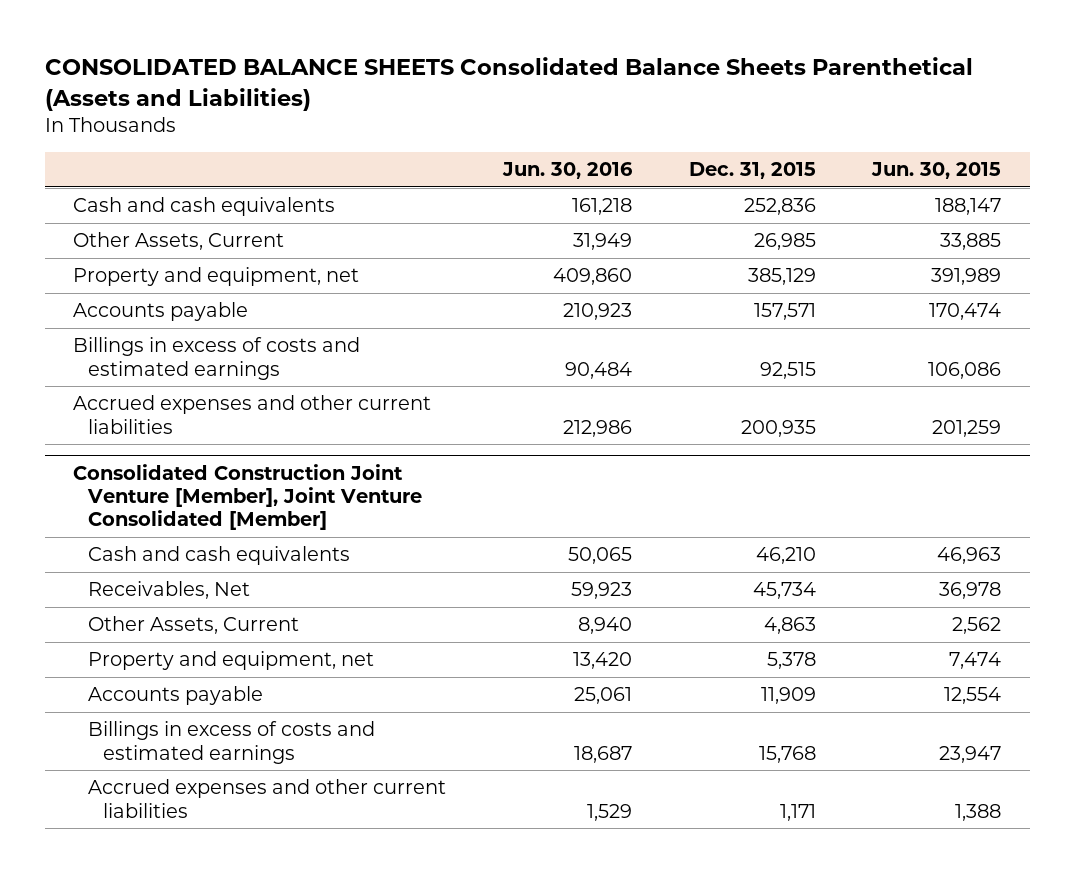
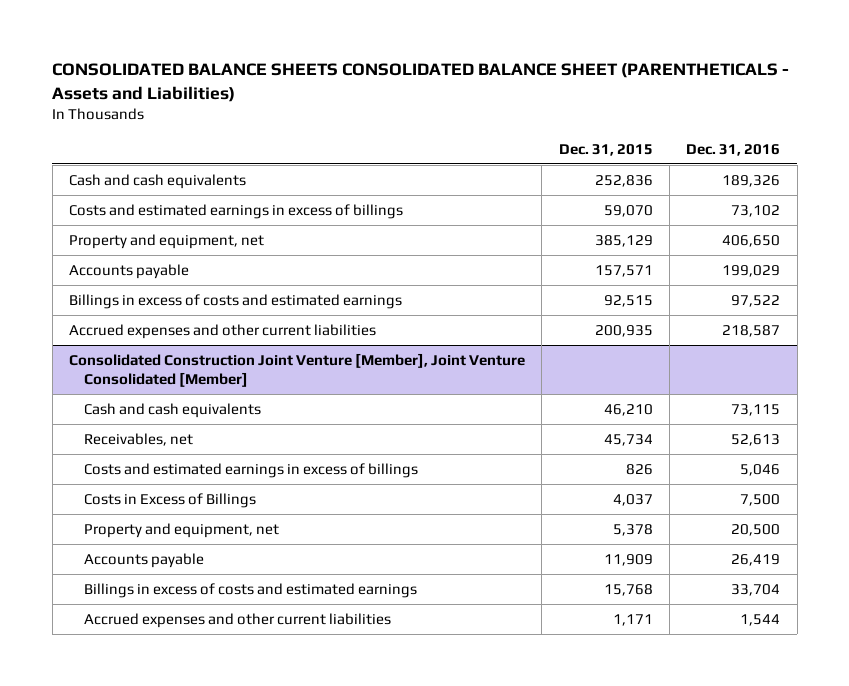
[44,57,973,111] CONSOLIDATED BALANCE SHEETS Consolidated Balance Sheets Parenthetical (Assets and Liabilities) -> [52,63,790,102] CONSOLIDATED BALANCE SHEETS CONSOLIDATED BALANCE SHEET (PARENTHETICALS - Assets and Liabilities)
[501,162,633,180] Jun. 30, 2016 -> none
[871,162,1002,180] Jun. 30, 2015 -> none
none -> [686,143,781,156] Dec. 31, 2016
[72,232,284,251] Other Assets, Current -> none
none -> [68,203,403,219] Costs and estimated earnings in excess of billings
[88,616,300,635] Other Assets, Current -> none
[88,581,251,600] Receivables, Net -> [84,432,194,446] Receivables, net
none -> [84,462,419,478] Costs and estimated earnings in excess of billings
none -> [84,492,257,508] Costs in Excess of Billings

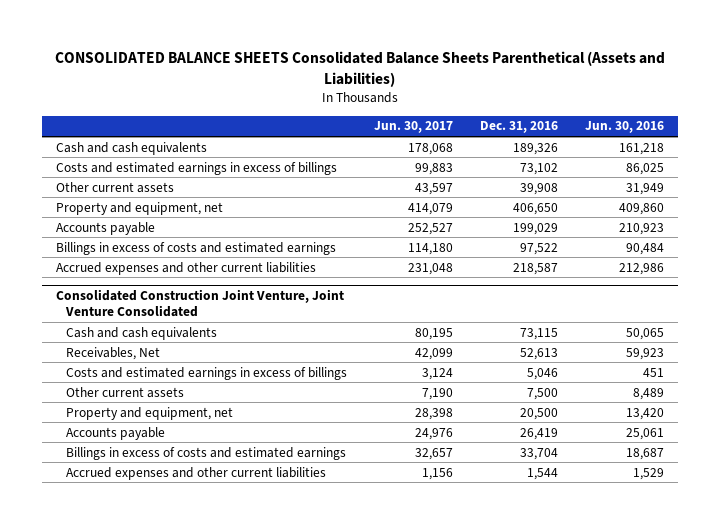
[52,63,790,102] CONSOLIDATED BALANCE SHEETS CONSOLIDATED BALANCE SHEET (PARENTHETICALS - Assets and Liabilities) -> [54,51,665,88] CONSOLIDATED BALANCE SHEETS Consolidated Balance Sheets Parenthetical (Assets and Liabilities)
[558,143,653,156] Dec. 31, 2015 -> none
none -> [374,121,454,134] Jun. 30, 2017
none -> [585,121,665,134] Jun. 30, 2016
none -> [55,181,174,193] Other current assets
[68,352,525,387] Consolidated Construction Joint Venture [Member], Joint Venture Consolidated [Member] -> [55,288,344,317] Consolidated Construction Joint Venture, Joint Venture Consolidated
[84,432,194,446] Receivables, net -> [66,346,161,360] Receivables, Net
[84,492,257,508] Costs in Excess of Billings -> none
none -> [66,386,185,398] Other current assets

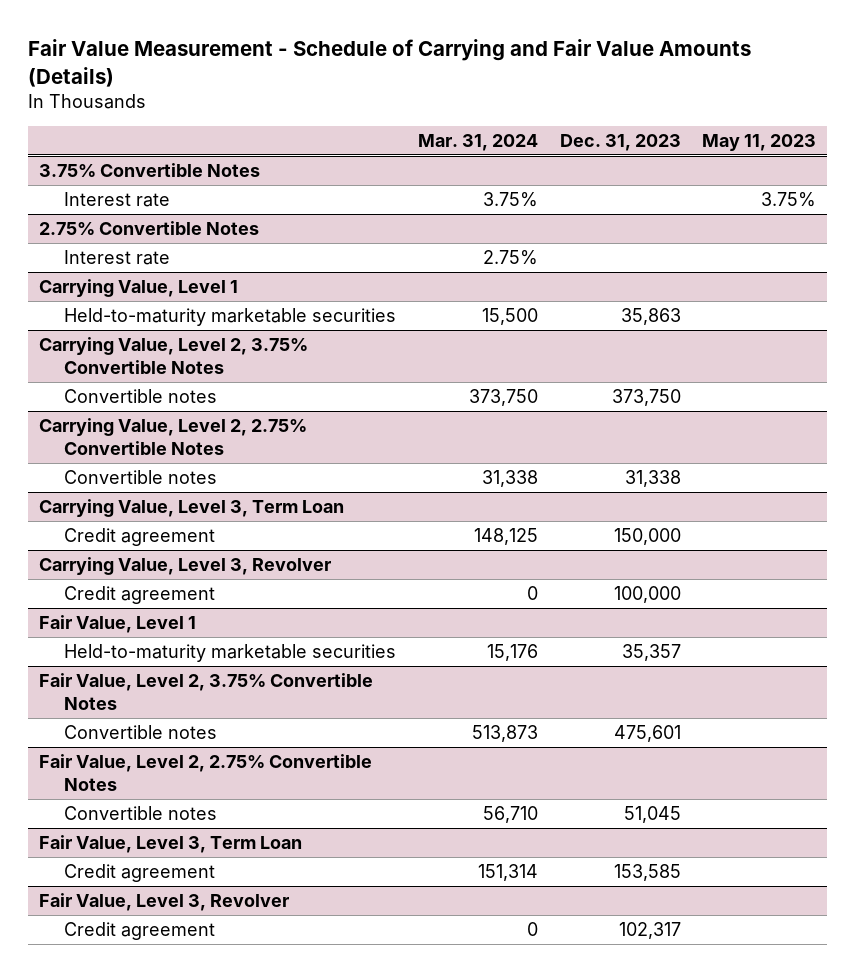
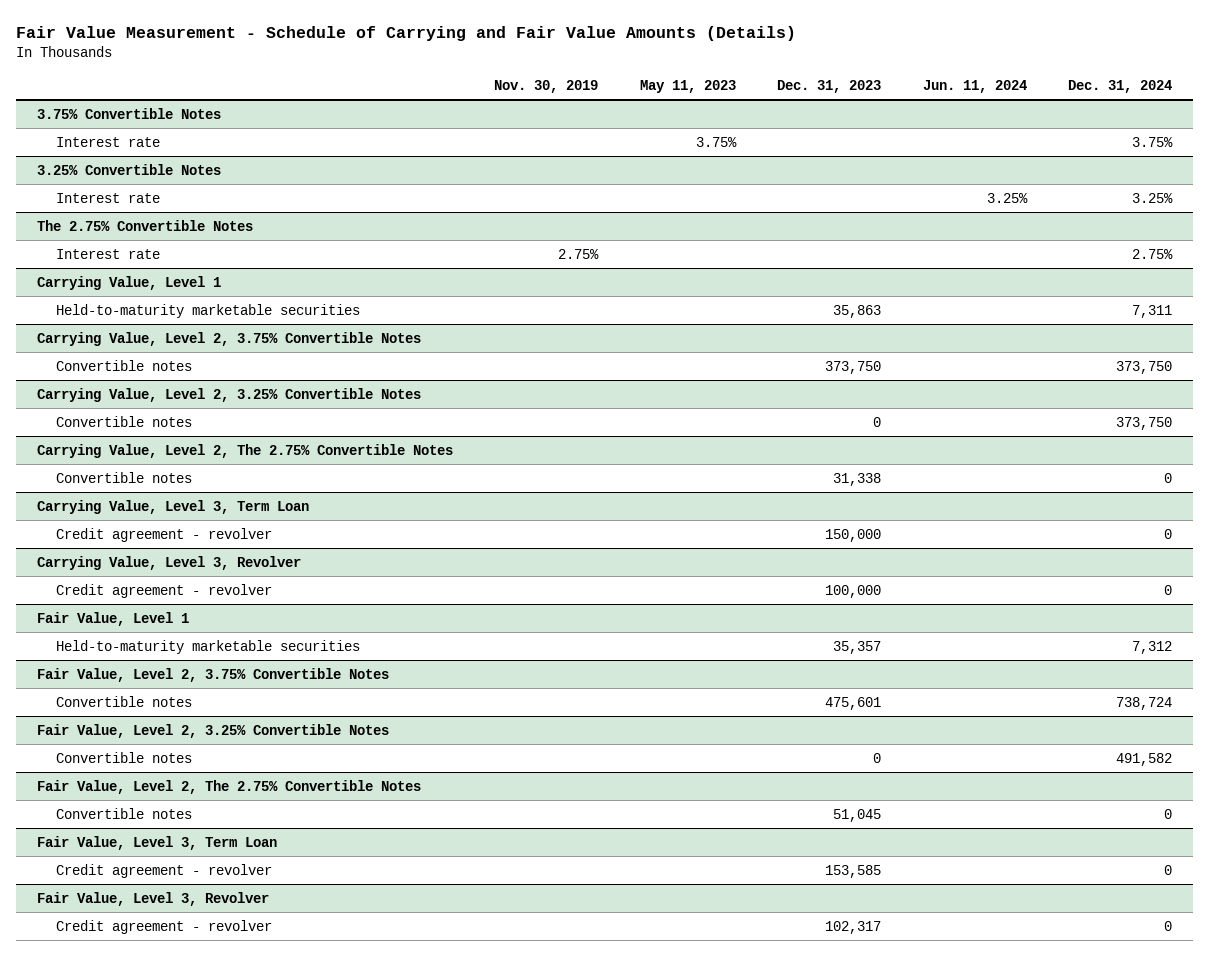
[417,133,538,151] Mar. 31, 2024 -> none
none -> [494,80,599,94] Nov. 30, 2019
none -> [922,80,1027,94] Jun. 11, 2024
none -> [1067,80,1172,94] Dec. 31, 2024
[38,221,259,236] 2.75% Convertible Notes -> none
none -> [36,163,221,175] 3.25% Convertible Notes
none -> [36,219,253,231] The 2.75% Convertible Notes
none -> [56,248,161,259] Interest rate
none -> [36,387,421,402] Carrying Value, Level 2, 3.25% Convertible Notes
none -> [56,415,193,427] Convertible notes
[38,418,307,455] Carrying Value, Level 2, 2.75% Convertible Notes -> [36,443,453,458] Carrying Value, Level 2, The 2.75% Convertible Notes
[64,528,216,547] Credit agreement -> [56,527,273,542] Credit agreement - revolver
[64,586,216,605] Credit agreement -> [56,583,273,598] Credit agreement - revolver
none -> [36,723,389,738] Fair Value, Level 2, 3.25% Convertible Notes
none -> [56,751,193,763] Convertible notes
[38,754,372,791] Fair Value, Level 2, 2.75% Convertible Notes -> [36,779,421,794] Fair Value, Level 2, The 2.75% Convertible Notes
[64,864,216,883] Credit agreement -> [56,863,273,878] Credit agreement - revolver
[64,922,216,941] Credit agreement -> [56,919,273,934] Credit agreement - revolver

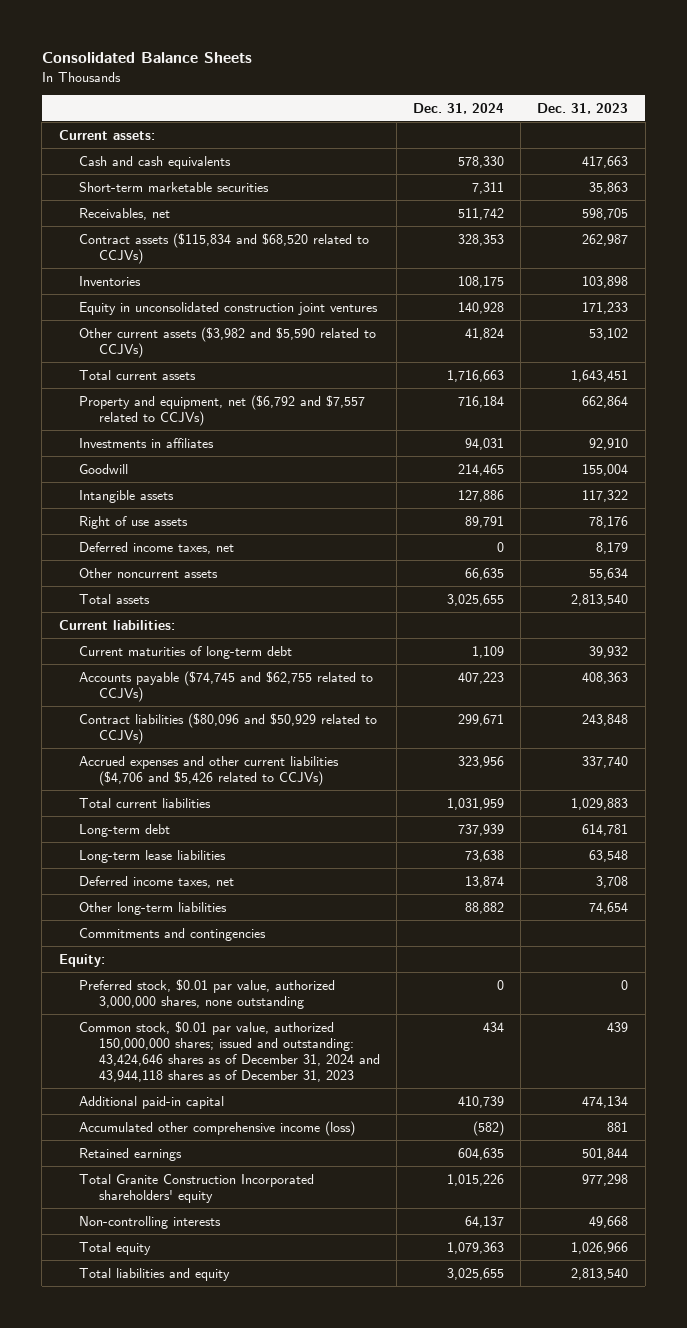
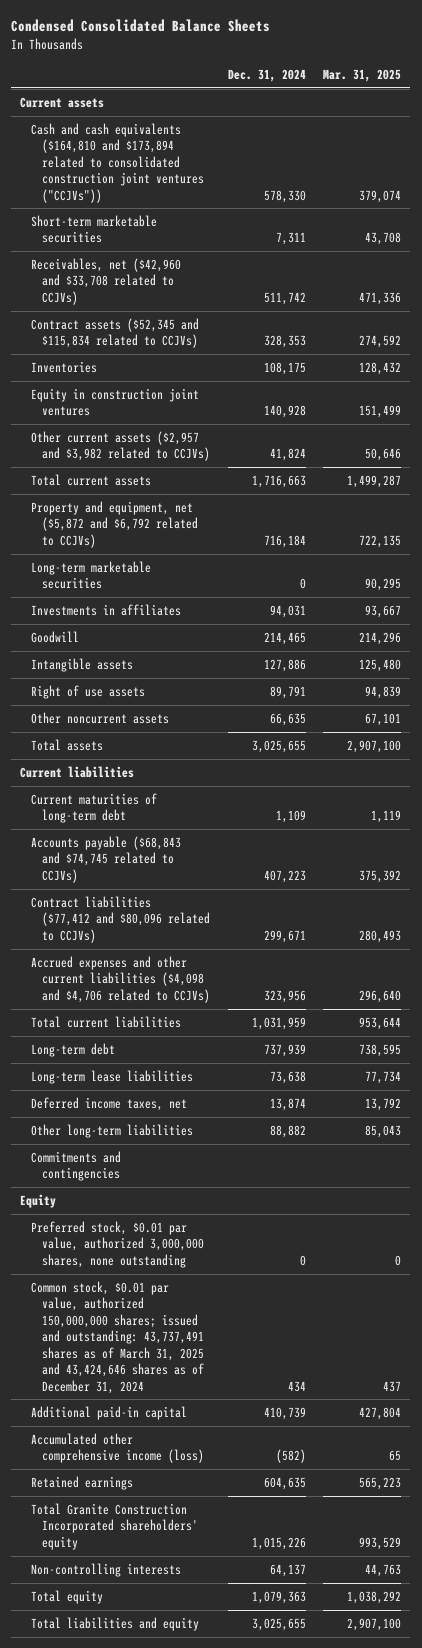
[41,52,252,64] Consolidated Balance Sheets -> [11,19,271,33] Condensed Consolidated Balance Sheets
[537,102,629,114] Dec. 31, 2023 -> none
none -> [323,69,402,83] Mar. 31, 2025
[58,129,155,140] Current assets: -> [20,96,105,108] Current assets
[78,155,231,169] Cash and cash equivalents -> [31,122,204,203] Cash and cash equivalents ($164,810 and $173,894 related to consolidated construction joint ventures ("CCJVs"))
[78,207,170,220] Receivables, net -> [31,257,182,305] Receivables, net ($42,960 and $33,708 related to CCJVs)
[78,232,369,264] Contract assets ($115,834 and $68,520 related to CCJVs) -> [31,317,200,349] Contract assets ($52,345 and $115,834 related to CCJVs)
[78,301,378,315] Equity in unconsolidated construction joint ventures -> [31,387,200,417] Equity in construction joint ventures
[78,326,376,358] Other current assets ($3,982 and $5,590 related to CCJVs) -> [31,430,210,462] Other current assets ($2,957 and $3,982 related to CCJVs)
[78,394,365,426] Property and equipment, net ($6,792 and $7,557 related to CCJVs) -> [31,500,198,548] Property and equipment, net ($5,872 and $6,792 related to CCJVs)
none -> [31,560,152,590] Long-term marketable securities
[78,541,234,554] Deferred income taxes, net -> none
[58,619,175,630] Current liabilities: -> [20,765,135,778] Current liabilities
[78,670,373,702] Accounts payable ($74,745 and $62,755 related to CCJVs) -> [31,835,182,883] Accounts payable ($68,843 and $74,745 related to CCJVs)
[78,712,377,744] Contract liabilities ($80,096 and $50,929 related to CCJVs) -> [31,895,210,943] Contract liabilities ($77,412 and $80,096 related to CCJVs)
[78,755,339,786] Accrued expenses and other current liabilities ($4,706 and $5,426 related to CCJVs) -> [31,955,210,1003] Accrued expenses and other current liabilities ($4,098 and $4,706 related to CCJVs)
[58,953,105,967] Equity: -> [20,1193,57,1208] Equity
[78,1020,380,1083] Common stock, $0.01 par value, authorized 150,000,000 shares; issued and outstanding: 43,424,646 shares as of December 31, 2024 and 43,944,118 shares as of December 31, 2023 -> [31,1280,204,1394] Common stock, $0.01 par value, authorized 150,000,000 shares; issued and outstanding: 43,737,491 shares as of March 31, 2025 and 43,424,646 shares as of December 31, 2024

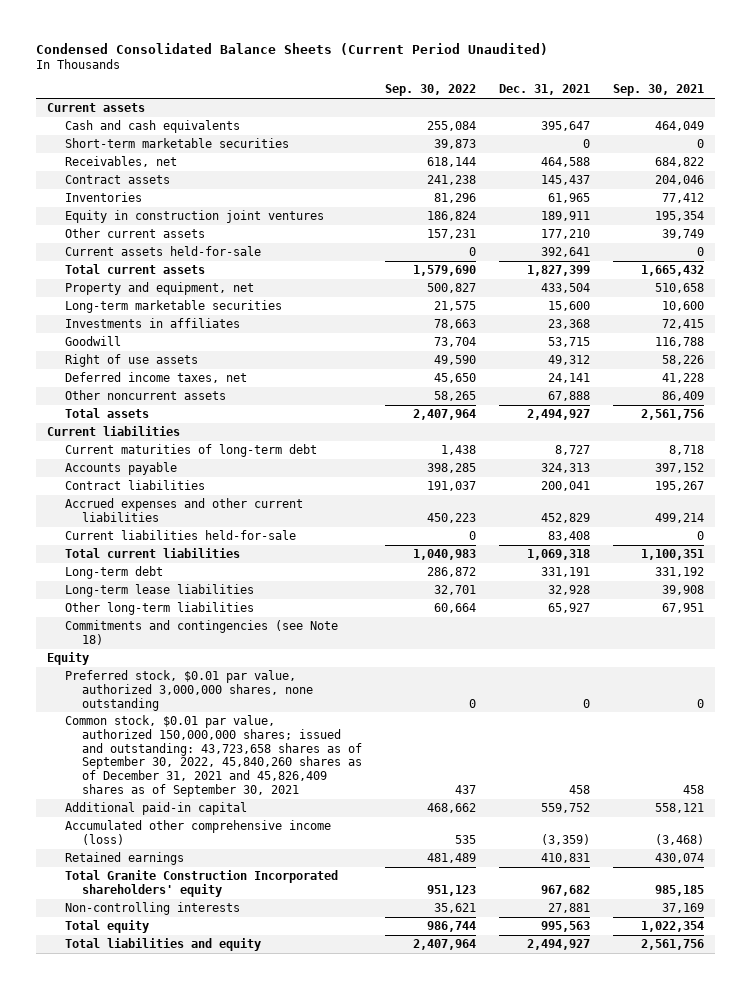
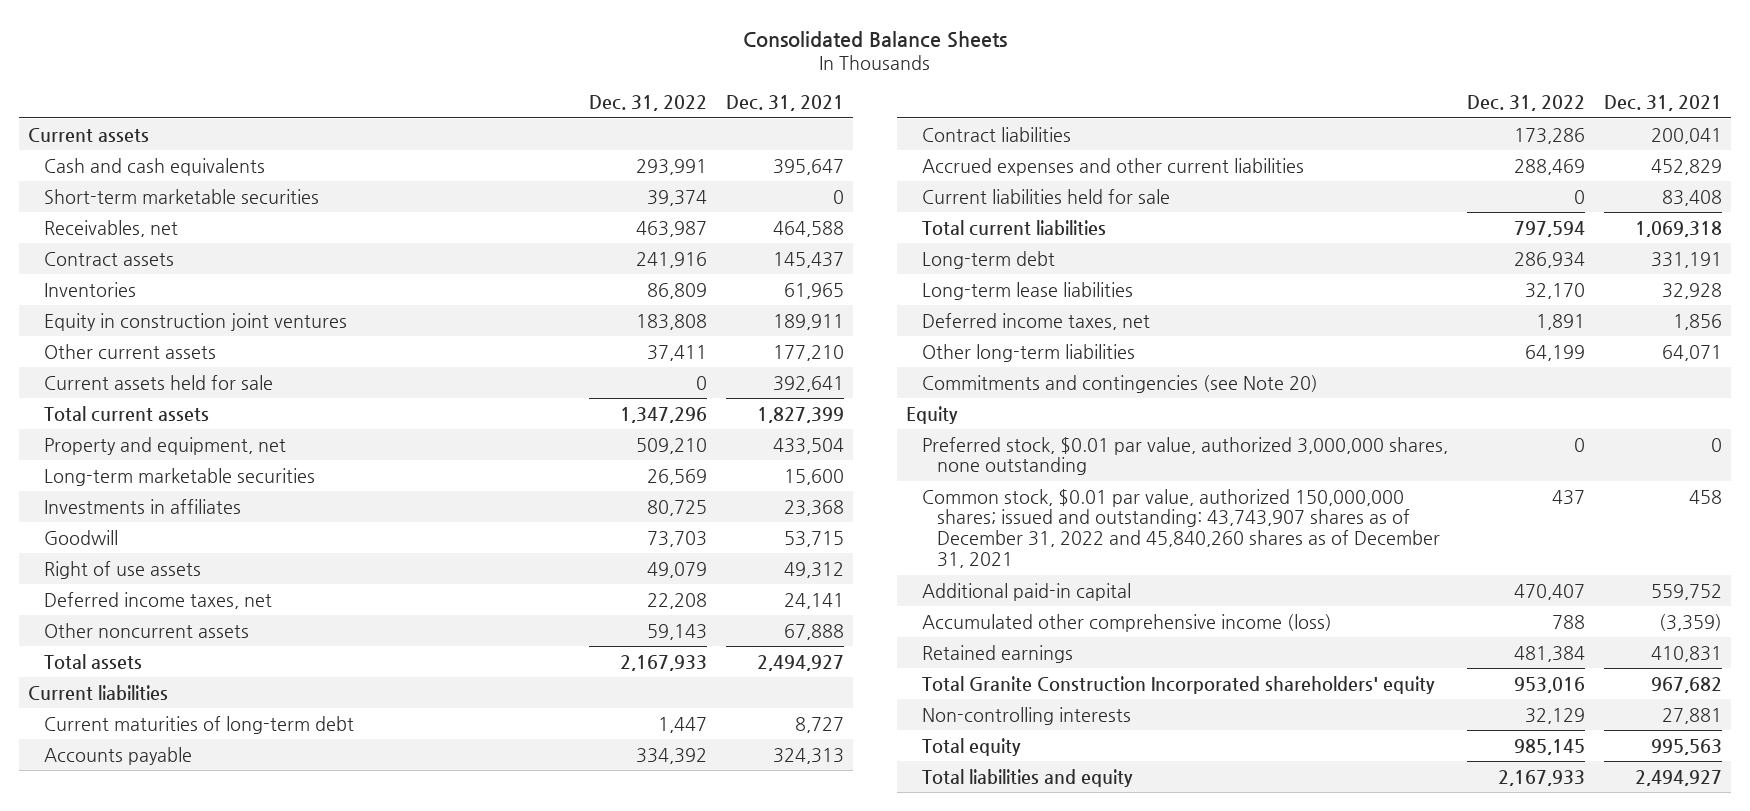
[35,42,548,55] Condensed Consolidated Balance Sheets (Current Period Unaudited) -> [743,30,1008,48] Consolidated Balance Sheets
[385,84,477,97] Sep. 30, 2022 -> none
[612,84,704,97] Sep. 30, 2021 -> none
none -> [588,95,707,112] Dec. 31, 2022
[64,246,261,257] Current assets held-for-sale -> [43,374,273,390] Current assets held for sale
[64,530,296,541] Current liabilities held-for-sale -> [921,188,1170,204] Current liabilities held for sale
none -> [921,312,1150,330] Deferred income taxes, net
[547,603,590,614] 65,927 -> [1661,344,1722,361] 64,071
[64,620,338,645] Commitments and contingencies (see Note 18) -> [921,374,1318,393] Commitments and contingencies (see Note 20)
[64,715,363,798] Common stock, $0.01 par value, authorized 150,000,000 shares; issued and outstanding: 43,723,658 shares as of September 30, 2022, 45,840,260 shares as of December 31, 2021 and 45,826,409 shares as of September 30, 2021 -> [921,488,1441,569] Common stock, $0.01 par value, authorized 150,000,000 shares; issued and outstanding: 43,743,907 shares as of December 31, 2022 and 45,840,260 shares as of December 31, 2021

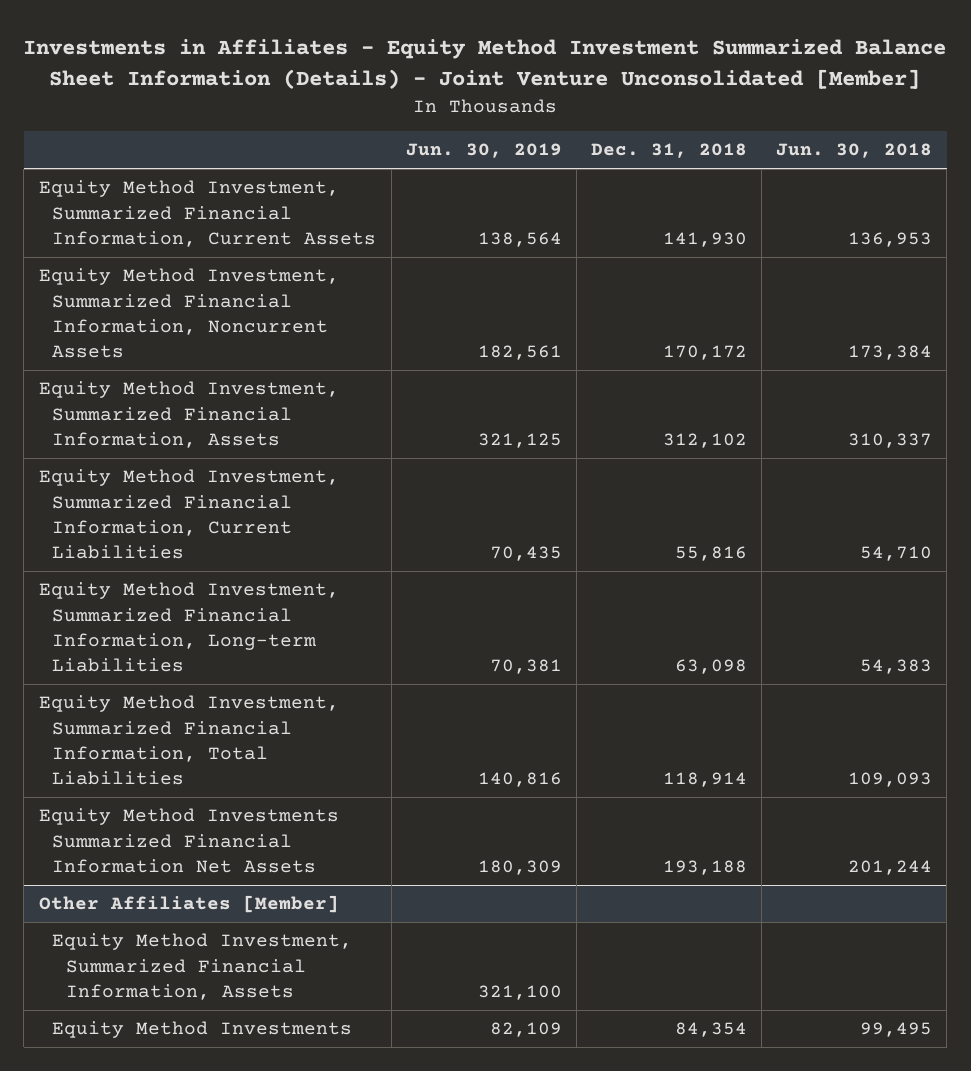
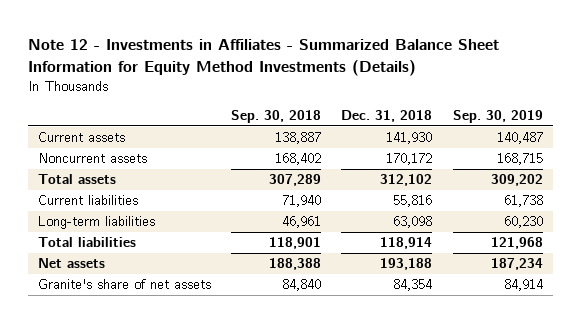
[23,39,947,90] Investments in Affiliates - Equity Method Investment Summarized Balance Sheet Information (Details) - Joint Venture Unconsolidated [Member] -> [28,39,500,76] Note 12 - Investments in Affiliates - Summarized Balance Sheet Information for Equity Method Investments (Details)
[405,143,562,159] Jun. 30, 2019 -> none
[776,143,933,159] Jun. 30, 2018 -> none
none -> [231,110,322,124] Sep. 30, 2018
none -> [452,110,543,124] Sep. 30, 2019
[38,895,339,914] Other Affiliates [Member] -> none
[52,933,353,1000] Equity Method Investment, Summarized Financial Information, Assets -> none
[38,180,377,247] Equity Method Investment, Summarized Financial Information, Current Assets -> [38,132,126,143] Current assets
[38,268,339,359] Equity Method Investment, Summarized Financial Information, Noncurrent Assets -> [38,153,148,164] Noncurrent assets
[38,381,339,448] Equity Method Investment, Summarized Financial Information, Assets -> [38,174,117,185] Total assets
[38,469,339,560] Equity Method Investment, Summarized Financial Information, Current Liabilities -> [38,195,139,206] Current liabilities
[38,582,339,673] Equity Method Investment, Summarized Financial Information, Long-term Liabilities -> [38,216,156,230] Long-term liabilities
[38,695,339,786] Equity Method Investment, Summarized Financial Information, Total Liabilities -> [38,237,137,248] Total liabilities
[38,808,339,873] Equity Method Investments Summarized Financial Information Net Assets -> [38,258,106,269] Net assets
[52,1021,353,1039] Equity Method Investments -> [38,279,212,290] Granite's share of net assets

